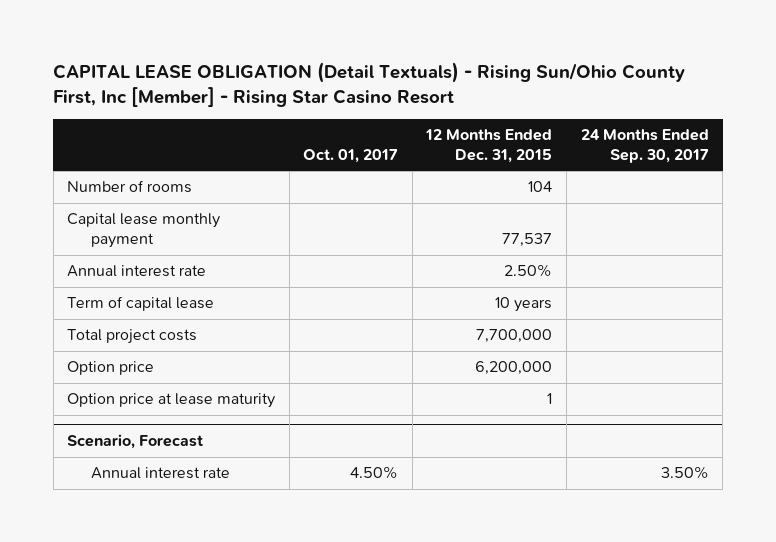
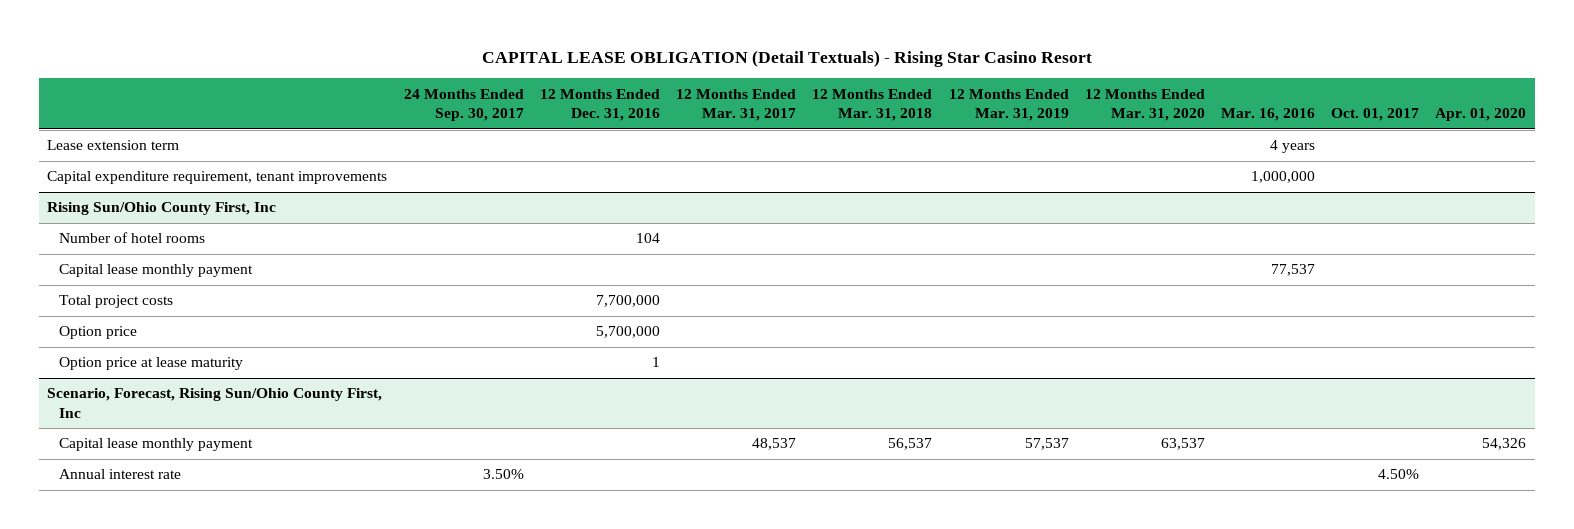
[53,61,686,107] CAPITAL LEASE OBLIGATION (Detail Textuals) - Rising Sun/Ohio County First, Inc [Member] - Rising Star Casino Resort -> [481,49,1092,67] CAPITAL LEASE OBLIGATION (Detail Textuals) - Rising Star Casino Resort
[425,128,553,163] 12 Months Ended Dec. 31, 2015 -> none
none -> [539,88,660,122] 12 Months Ended Dec. 31, 2016
none -> [676,88,797,122] 12 Months Ended Mar. 31, 2017
none -> [812,88,933,122] 12 Months Ended Mar. 31, 2018
none -> [948,88,1069,122] 12 Months Ended Mar. 31, 2019
none -> [1084,88,1205,122] 12 Months Ended Mar. 31, 2020
none -> [1220,108,1315,122] Mar. 16, 2016
none -> [1435,108,1527,122] Apr. 01, 2020
[67,180,193,194] Number of rooms -> none
[67,213,221,249] Capital lease monthly payment -> none
[67,265,207,278] Annual interest rate -> none
[67,296,215,312] Term of capital lease -> none
[67,329,198,345] Total project costs -> none
[67,361,155,376] Option price -> none
[67,393,276,409] Option price at lease maturity -> none
none -> [47,140,180,151] Lease extension term
none -> [47,171,388,185] Capital expenditure requirement, tenant improvements
none -> [47,202,277,216] Rising Sun/Ohio County First, Inc
none -> [58,232,205,244] Number of hotel rooms
none -> [58,264,253,278] Capital lease monthly payment
none -> [58,295,173,309] Total project costs
none -> [58,326,137,340] Option price
none -> [58,357,243,371] Option price at lease maturity
[67,434,204,450] Scenario, Forecast -> [47,388,383,418] Scenario, Forecast, Rising Sun/Ohio County First, Inc
none -> [58,438,253,452] Capital lease monthly payment

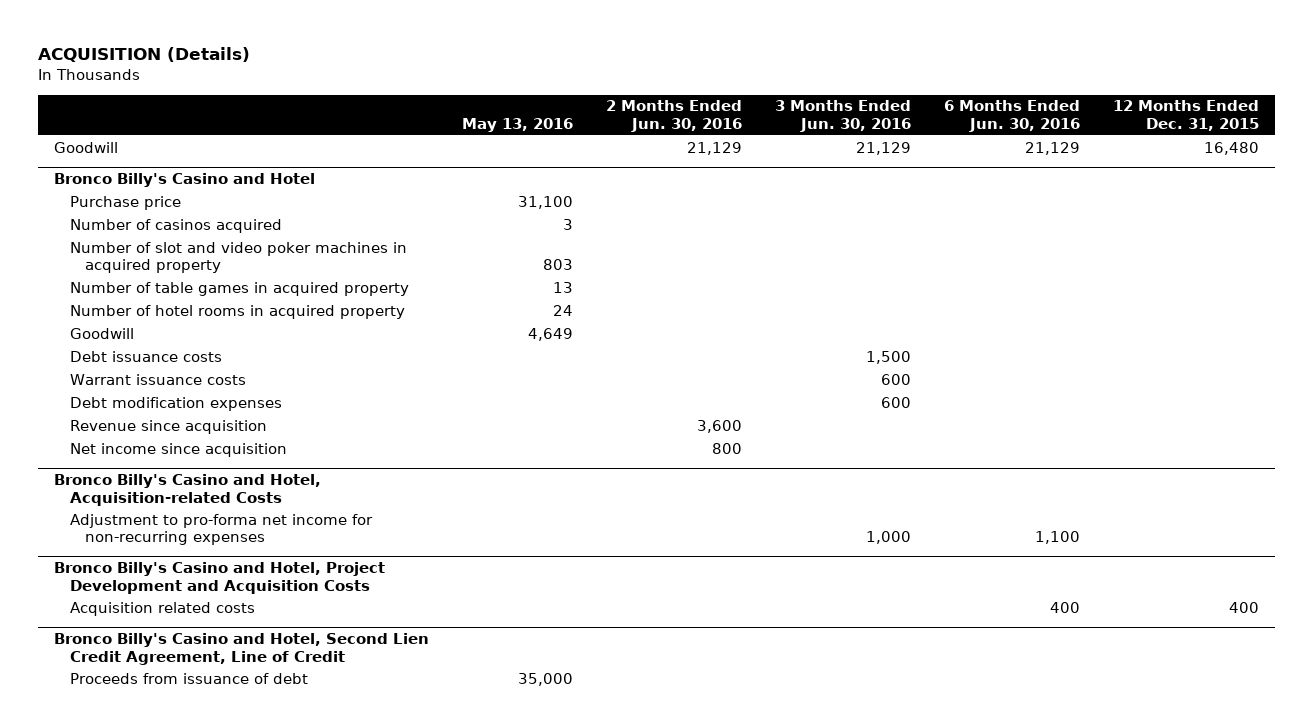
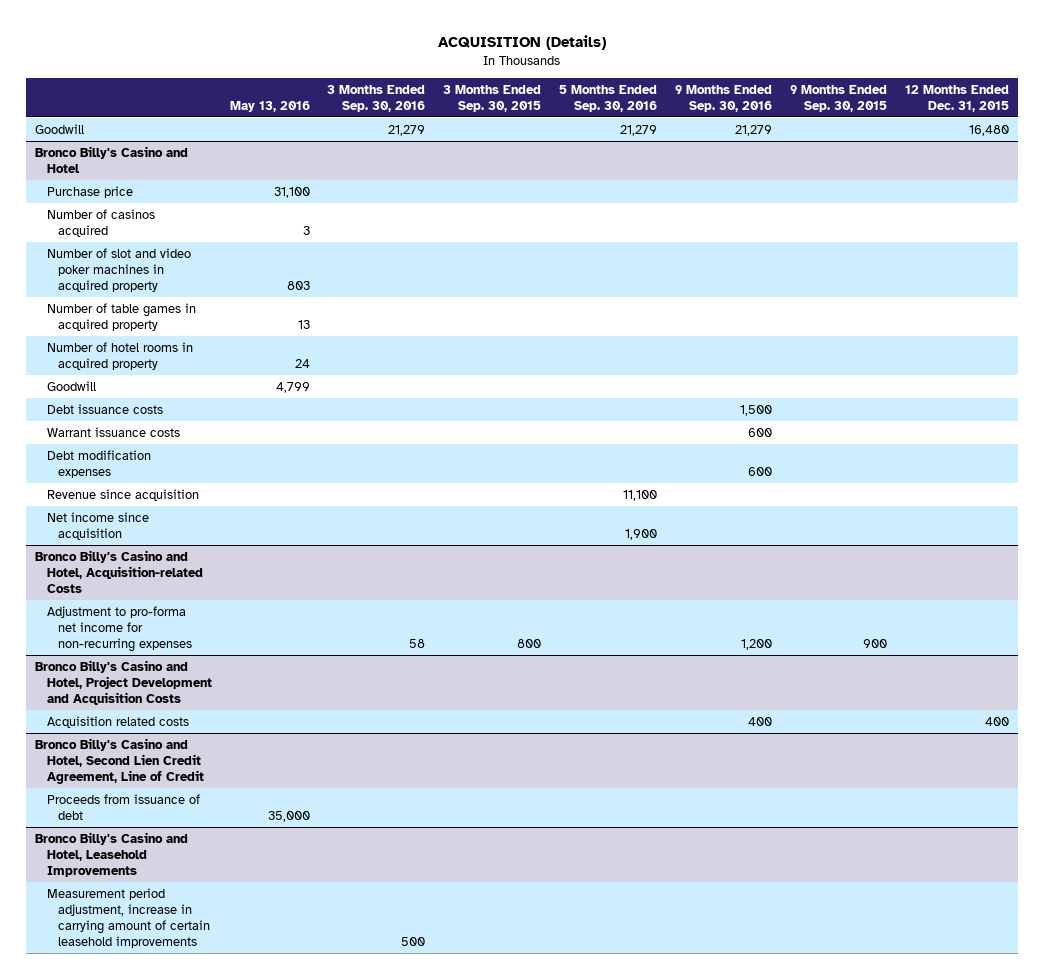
[605,100,742,132] 2 Months Ended Jun. 30, 2016 -> none
[774,100,911,132] 3 Months Ended Jun. 30, 2016 -> none
[943,100,1080,132] 6 Months Ended Jun. 30, 2016 -> none
none -> [327,84,426,112] 3 Months Ended Sep. 30, 2016
none -> [443,84,542,112] 3 Months Ended Sep. 30, 2015
none -> [559,84,658,112] 5 Months Ended Sep. 30, 2016
none -> [675,84,773,112] 9 Months Ended Sep. 30, 2016
none -> [790,84,888,112] 9 Months Ended Sep. 30, 2015
[527,327,573,341] 4,649 -> [275,381,310,393] 4,799
none -> [35,831,189,877] Bronco Billy's Casino and Hotel, Leasehold Improvements
none -> [46,887,210,948] Measurement period adjustment, increase in carrying amount of certain leasehold improvements

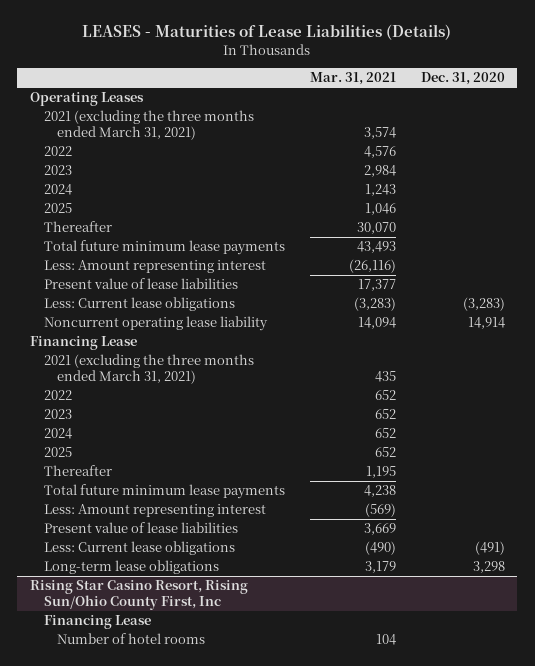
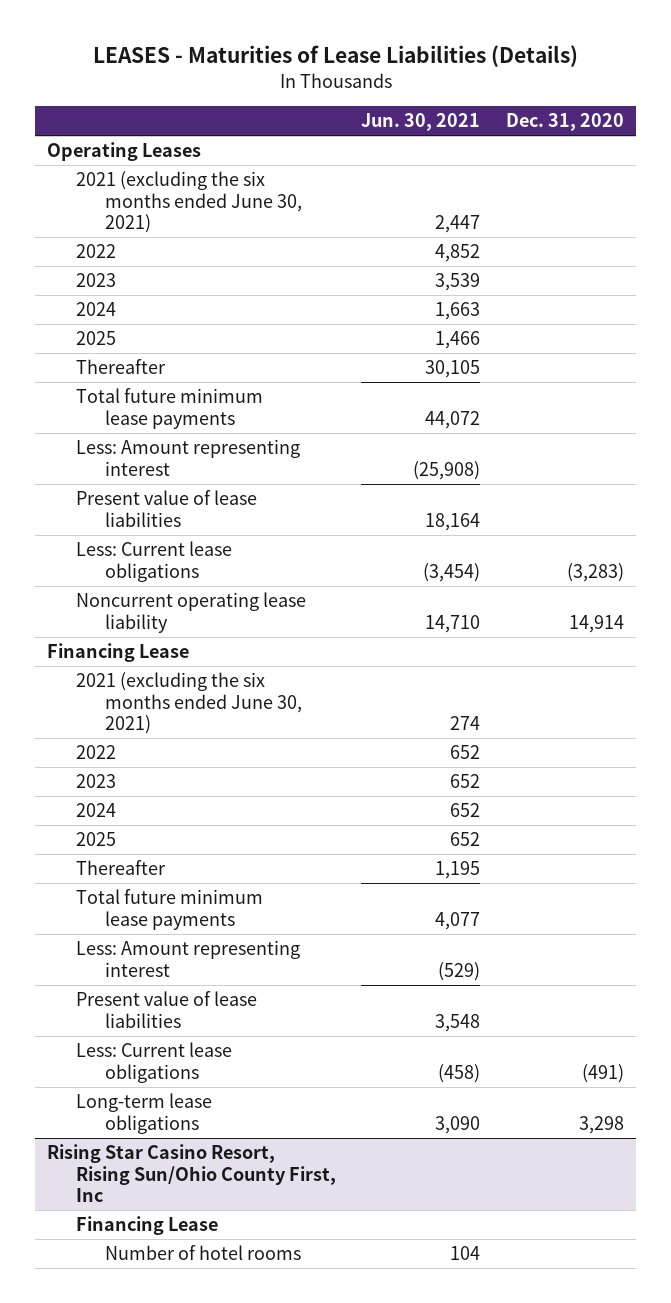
[309,72,396,86] Mar. 31, 2021 -> none
none -> [361,113,481,132] Jun. 30, 2021
[43,110,254,140] 2021 (excluding the three months ended March 31, 2021) -> [76,171,302,233] 2021 (excluding the six months ended June 30, 2021)
[43,354,254,384] 2021 (excluding the three months ended March 31, 2021) -> [76,672,302,734] 2021 (excluding the six months ended June 30, 2021)

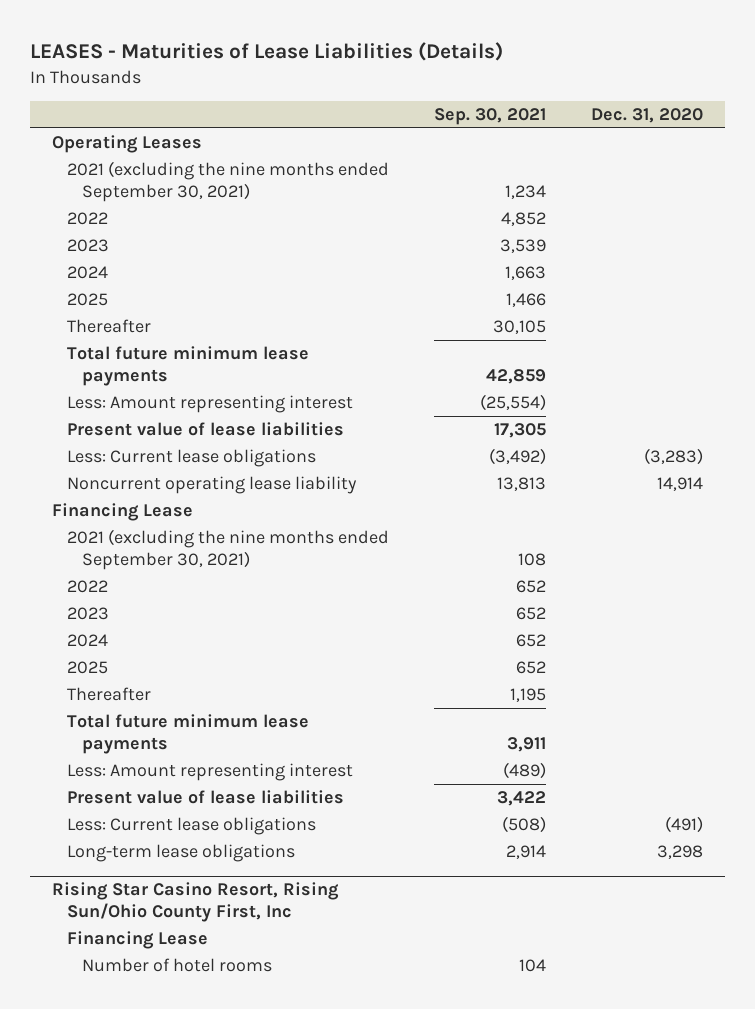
[361,113,481,132] Jun. 30, 2021 -> none
none -> [433,108,546,126] Sep. 30, 2021
[76,171,302,233] 2021 (excluding the six months ended June 30, 2021) -> [67,161,390,203] 2021 (excluding the nine months ended September 30, 2021)
[76,672,302,734] 2021 (excluding the six months ended June 30, 2021) -> [67,529,390,571] 2021 (excluding the nine months ended September 30, 2021)

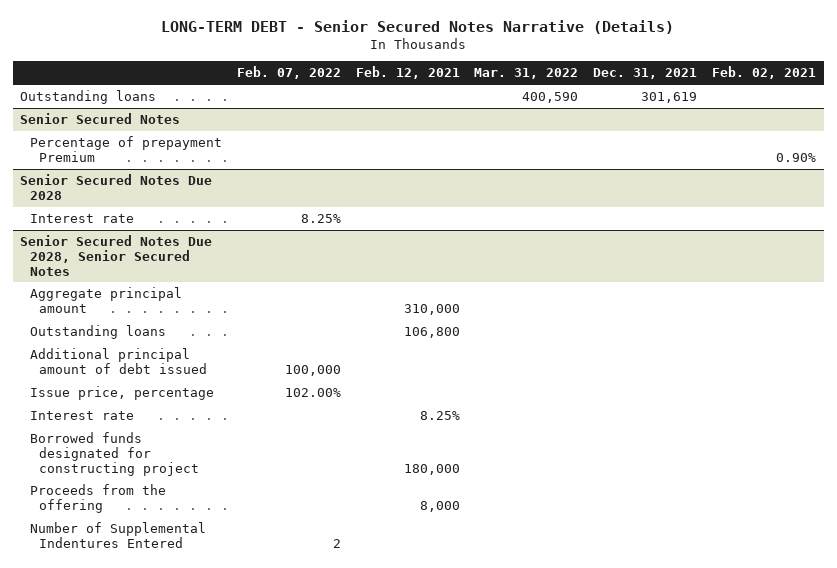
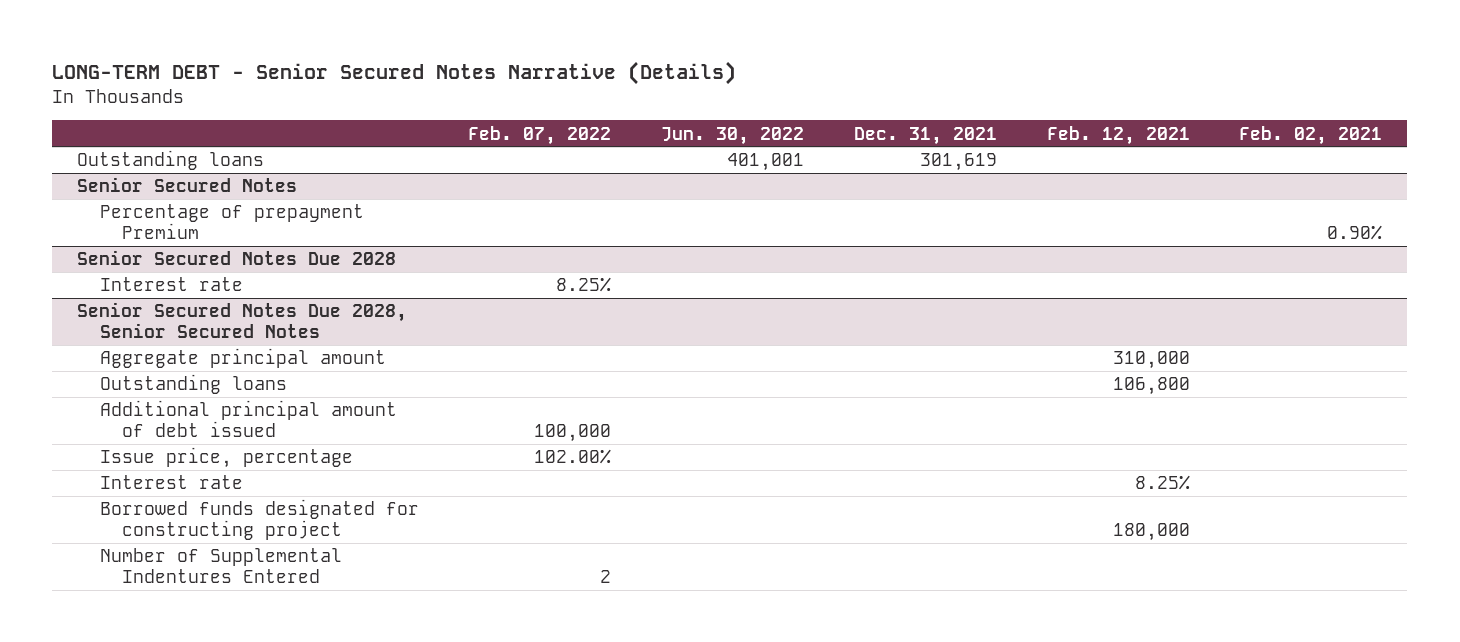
[474,68,579,80] Mar. 31, 2022 -> none
none -> [661,126,805,145] Jun. 30, 2022
[29,483,166,513] Proceeds from the offering -> none

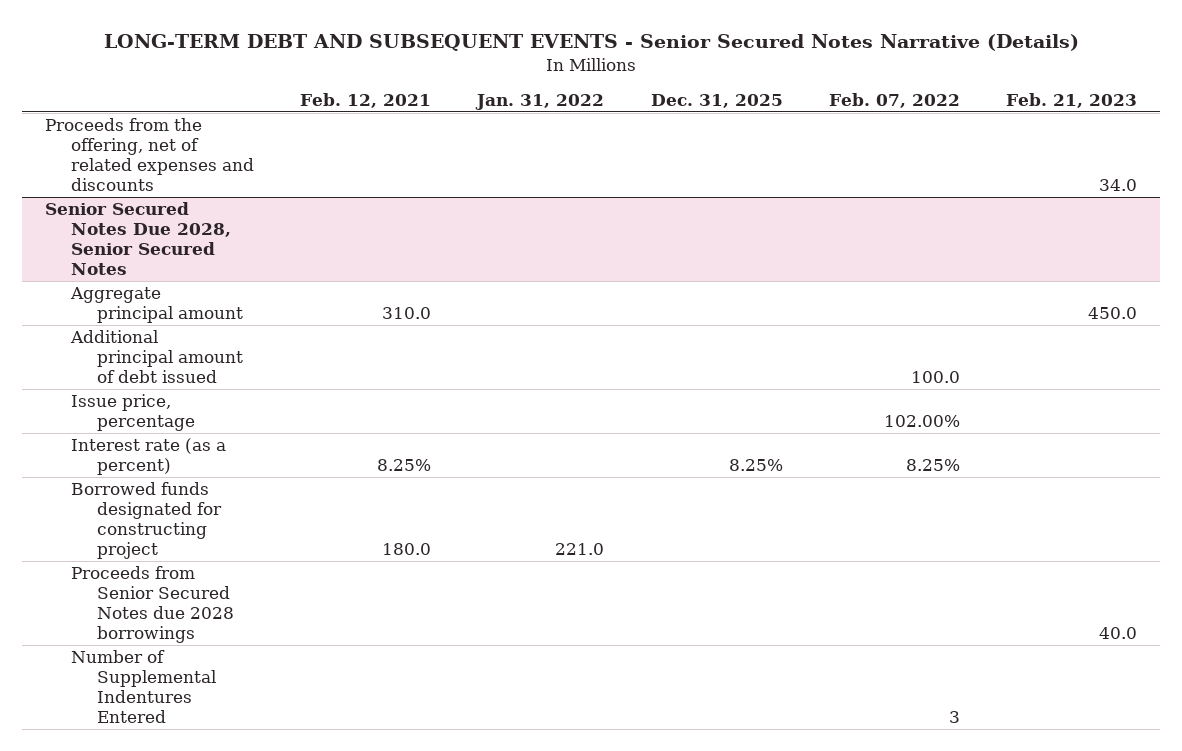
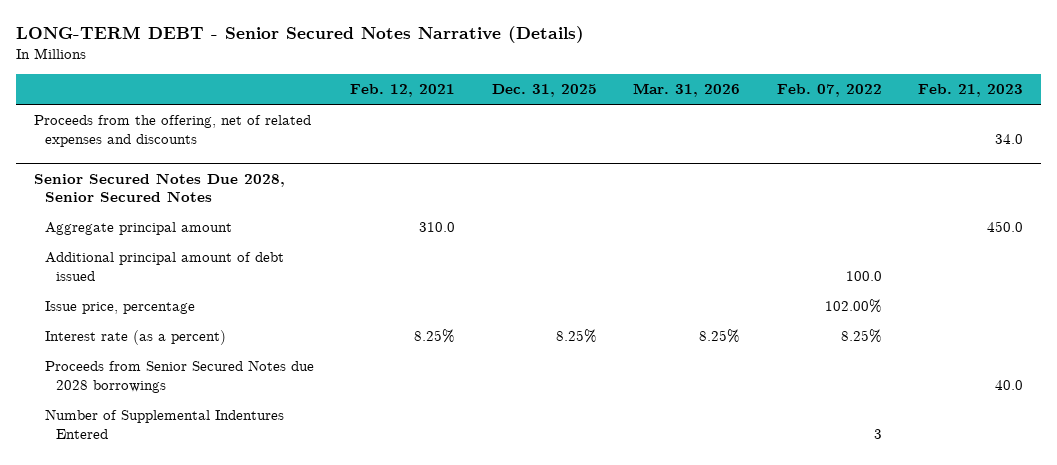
[104,34,1080,52] LONG-TERM DEBT AND SUBSEQUENT EVENTS - Senior Secured Notes Narrative (Details) -> [15,25,584,43] LONG-TERM DEBT - Senior Secured Notes Narrative (Details)
[475,93,605,110] Jan. 31, 2022 -> none
none -> [633,83,741,98] Mar. 31, 2026
[71,482,222,560] Borrowed funds designated for constructing project -> none

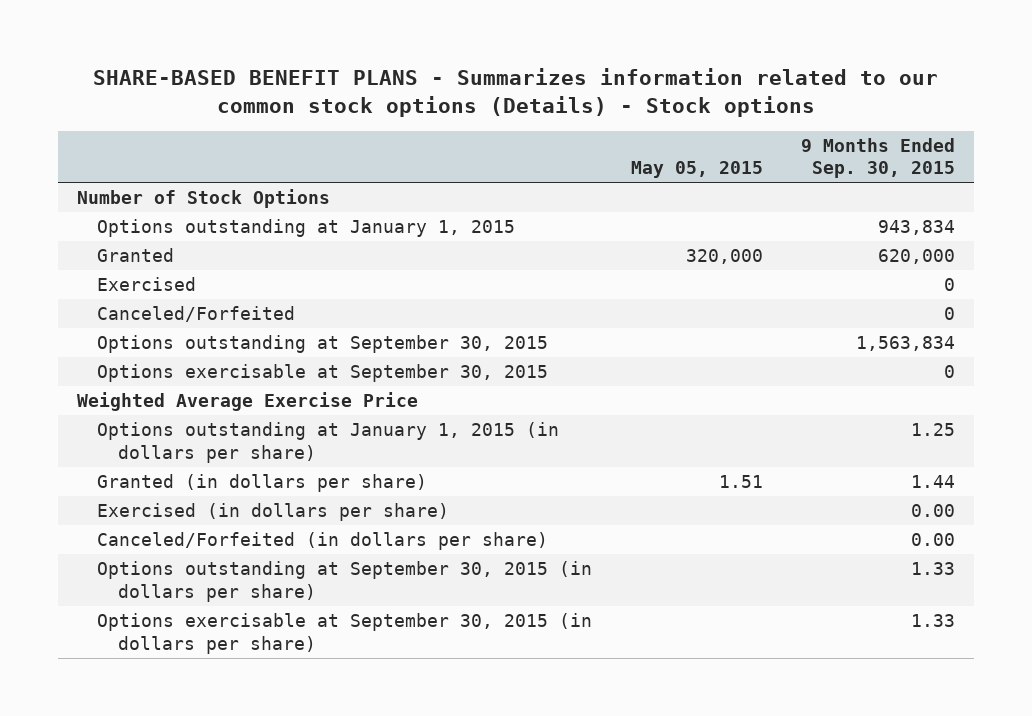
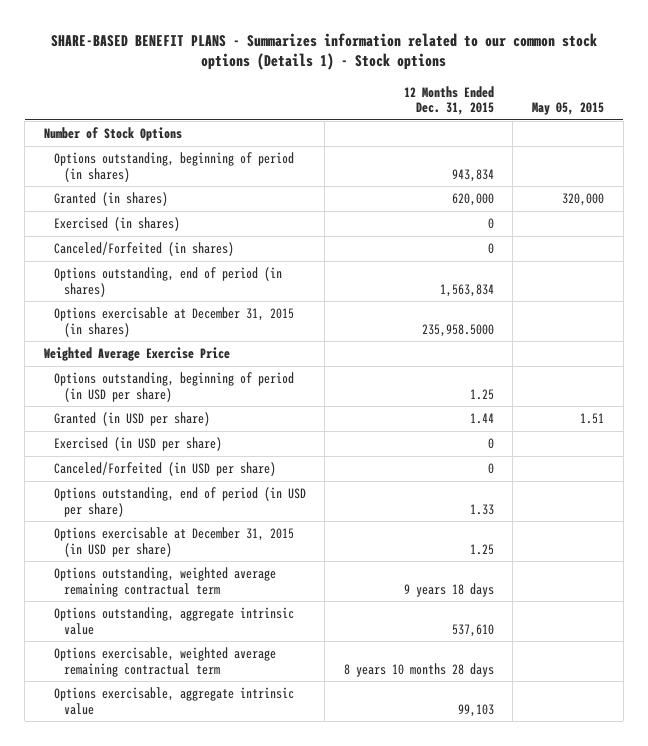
[92,68,938,117] SHARE-BASED BENEFIT PLANS - Summarizes information related to our common stock options (Details) - Stock options -> [50,32,597,71] SHARE-BASED BENEFIT PLANS - Summarizes information related to our common stock options (Details 1) - Stock options
[800,137,955,179] 9 Months Ended Sep. 30, 2015 -> none
none -> [403,85,494,116] 12 Months Ended Dec. 31, 2015
[97,218,516,237] Options outstanding at January 1, 2015 -> [53,151,294,182] Options outstanding, beginning of period (in shares)
[97,247,175,262] Granted -> [53,191,168,206] Granted (in shares)
[97,276,197,291] Exercised -> [53,216,180,231] Exercised (in shares)
[97,305,296,322] Canceled/Forfeited -> [53,241,234,256] Canceled/Forfeited (in shares)
[97,334,549,353] Options outstanding at September 30, 2015 -> [53,266,282,297] Options outstanding, end of period (in shares)
[97,363,549,382] Options exercisable at September 30, 2015 -> [53,306,294,337] Options exercisable at December 31, 2015 (in shares)
[97,421,560,463] Options outstanding at January 1, 2015 (in dollars per share) -> [53,371,294,402] Options outstanding, beginning of period (in USD per share)
[97,473,428,492] Granted (in dollars per share) -> [53,411,210,426] Granted (in USD per share)
[97,502,450,521] Exercised (in dollars per share) -> [53,436,222,451] Exercised (in USD per share)
[97,531,549,550] Canceled/Forfeited (in dollars per share) -> [53,461,276,476] Canceled/Forfeited (in USD per share)
[97,560,593,602] Options outstanding at September 30, 2015 (in dollars per share) -> [53,486,306,517] Options outstanding, end of period (in USD per share)
[97,612,593,654] Options exercisable at September 30, 2015 (in dollars per share) -> [53,526,294,557] Options exercisable at December 31, 2015 (in USD per share)
none -> [53,566,276,597] Options outstanding, weighted average remaining contractual term
none -> [53,606,294,635] Options outstanding, aggregate intrinsic value
none -> [53,646,276,677] Options exercisable, weighted average remaining contractual term
none -> [53,686,294,715] Options exercisable, aggregate intrinsic value

